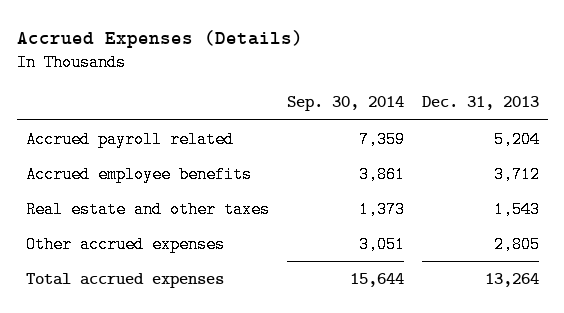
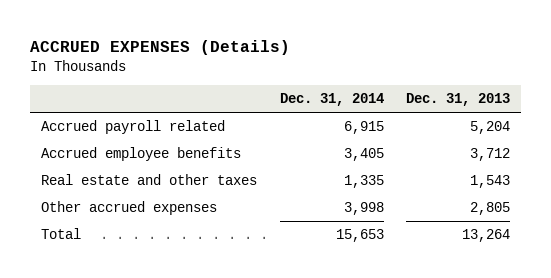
[16,29,303,48] Accrued Expenses (Details) -> [30,40,291,56] ACCRUED EXPENSES (Details)
[286,96,404,112] Sep. 30, 2014 -> none
none -> [279,93,384,107] Dec. 31, 2014
[25,272,224,288] Total accrued expenses -> [41,228,82,240] Total

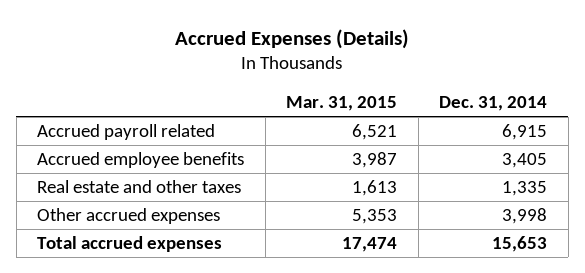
[30,40,291,56] ACCRUED EXPENSES (Details) -> [175,28,410,49] Accrued Expenses (Details)
[405,93,510,107] Dec. 31, 2013 -> none
none -> [286,95,398,111] Mar. 31, 2015
[41,228,82,240] Total -> [37,236,223,253] Total accrued expenses

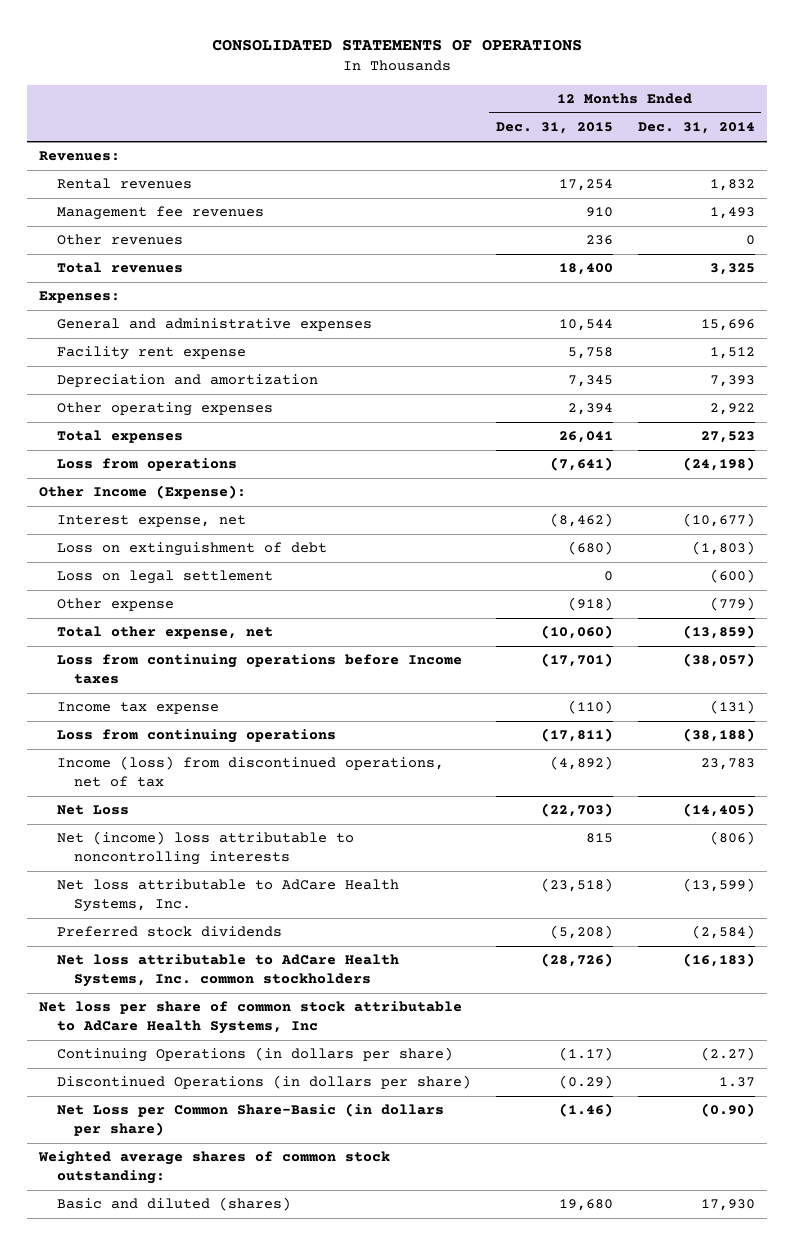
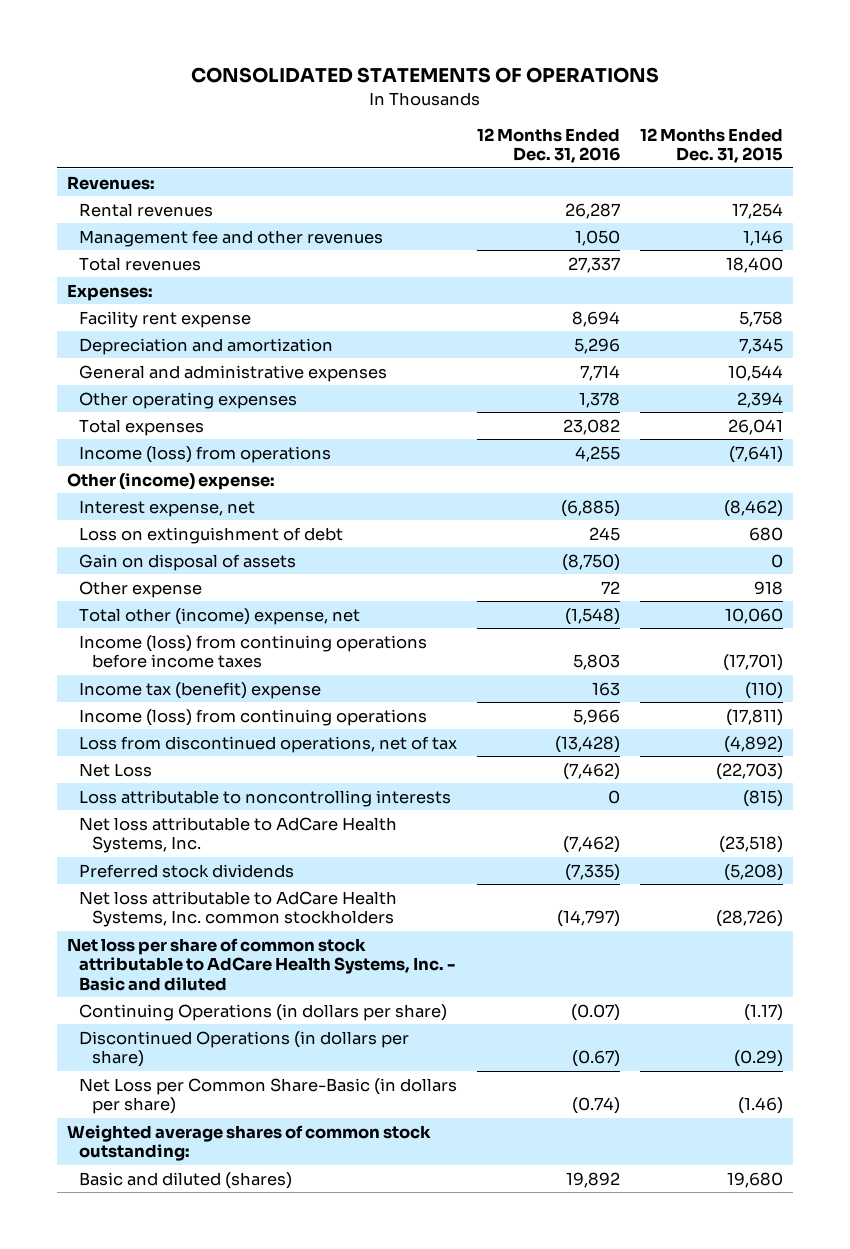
[637,122,755,135] Dec. 31, 2014 -> none
none -> [477,127,621,164] 12 Months Ended Dec. 31, 2016
[56,234,183,246] Other revenues -> none
[56,206,264,221] Management fee revenues -> [79,229,384,247] Management fee and other revenues
[585,207,613,218] 910 -> [743,229,784,246] 1,146
[56,318,372,332] General and administrative expenses -> [79,364,388,382] General and administrative expenses
[56,458,237,472] Loss from operations -> [79,445,332,463] Income (loss) from operations
[39,485,247,500] Other Income (Expense): -> [66,472,275,490] Other (income) expense:
[56,570,273,585] Loss on legal settlement -> none
[567,541,613,556] (680) -> [749,526,784,541] 680
none -> [79,553,297,571] Gain on disposal of assets
[567,597,613,612] (918) -> [754,580,784,595] 918
[56,626,273,640] Total other expense, net -> [79,607,361,625] Total other (income) expense, net
[540,625,613,640] (10,060) -> [725,607,784,624] 10,060
[56,654,462,684] Loss from continuing operations before Income taxes -> [79,634,428,669] Income (loss) from continuing operations before income taxes
[56,702,219,715] Income tax expense -> [79,681,322,699] Income tax (benefit) expense
[56,729,336,744] Loss from continuing operations -> [79,708,428,726] Income (loss) from continuing operations
[56,756,444,787] Income (loss) from discontinued operations, net of tax -> [79,735,458,753] Loss from discontinued operations, net of tax
[56,831,354,865] Net (income) loss attributable to noncontrolling interests -> [79,789,452,807] Loss attributable to noncontrolling interests
[585,833,613,844] 815 -> [743,789,784,807] (815)
[39,1001,463,1034] Net loss per share of common stock attributable to AdCare Health Systems, Inc -> [66,937,456,991] Net loss per share of common stock attributable to AdCare Health Systems, Inc. - Basic and diluted

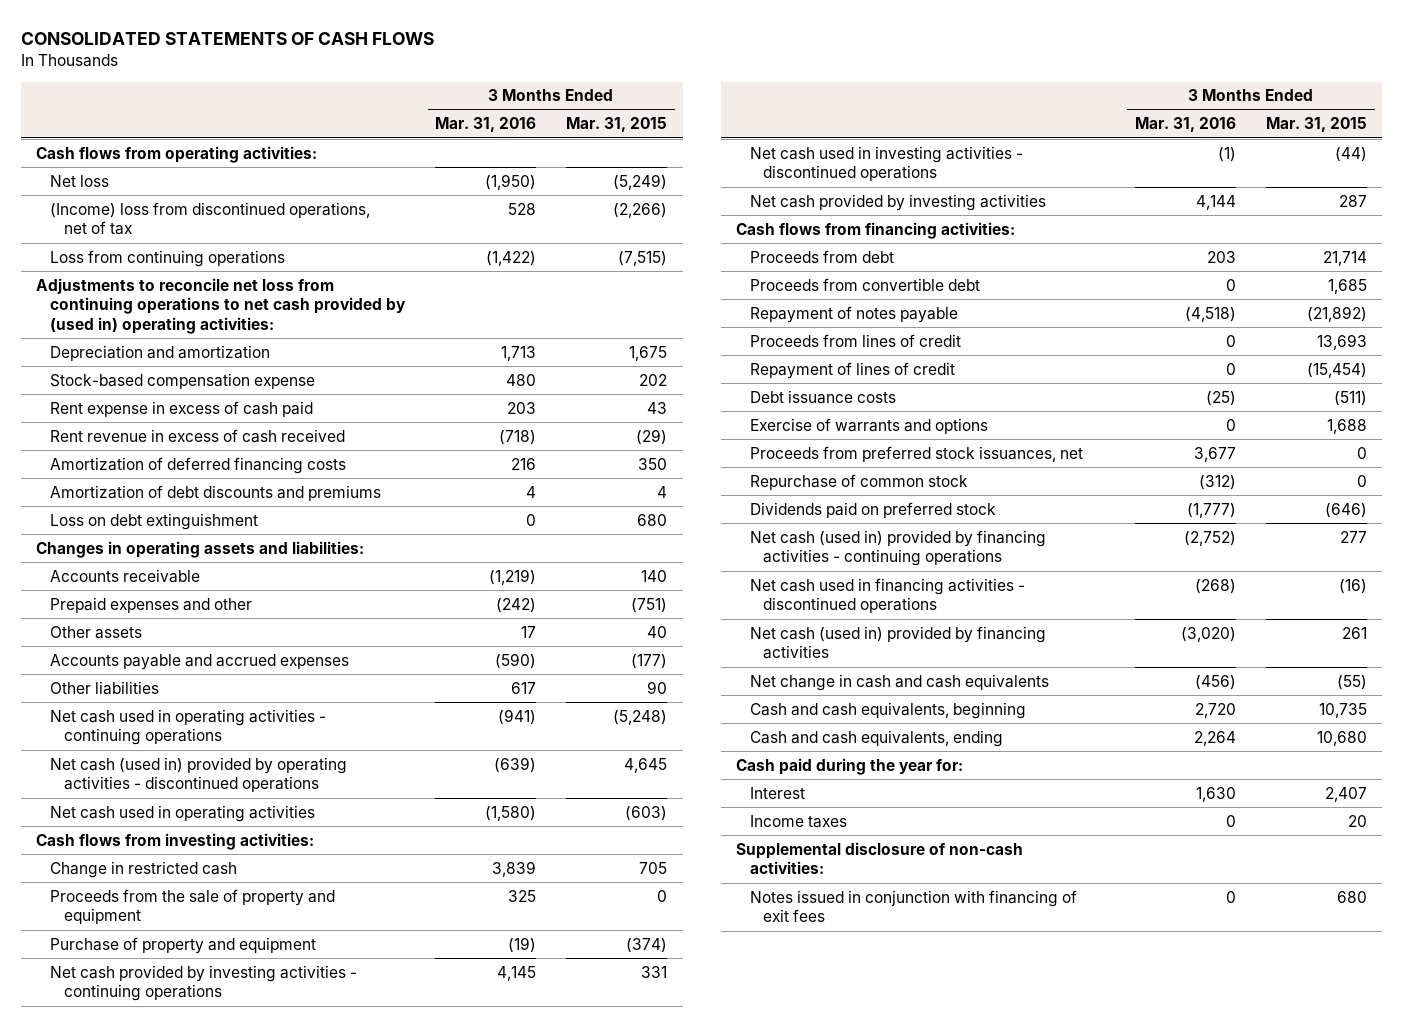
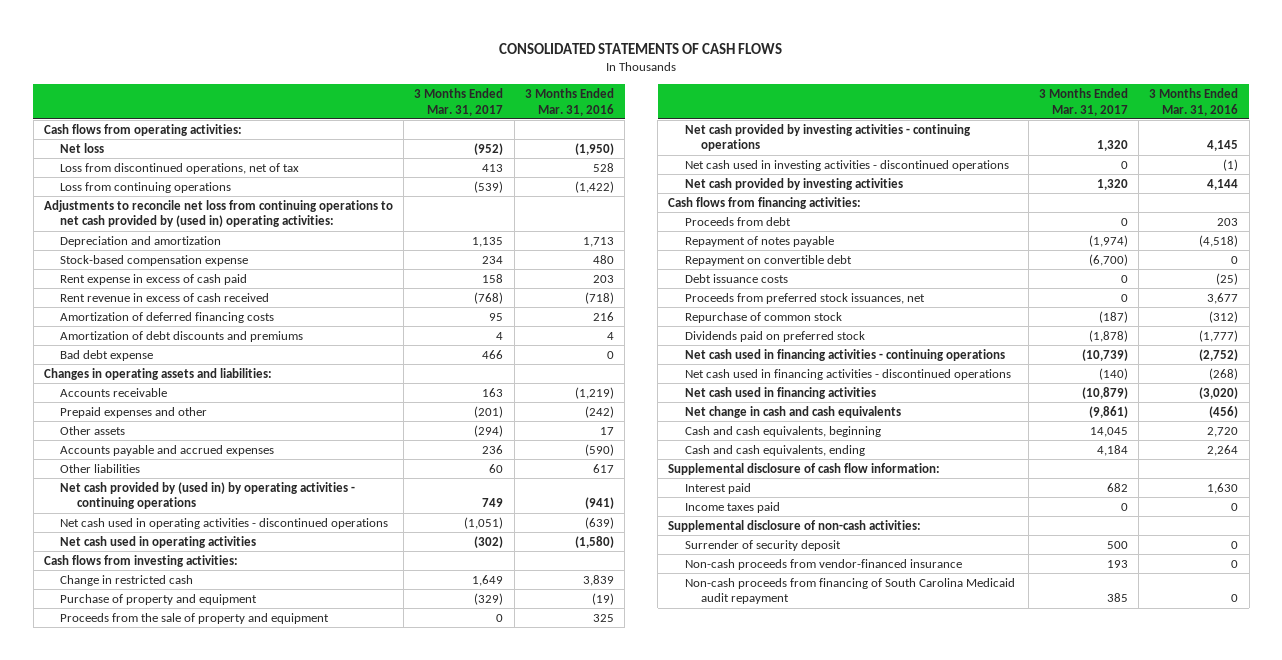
[566,117,668,133] Mar. 31, 2015 -> none
none -> [414,88,504,116] 3 Months Ended Mar. 31, 2017
[50,201,371,236] (Income) loss from discontinued operations, net of tax -> [60,162,300,174] Loss from discontinued operations, net of tax
[50,512,259,530] Loss on debt extinguishment -> none
none -> [60,349,154,361] Bad debt expense
[50,708,327,746] Net cash used in operating activities - continuing operations -> [60,481,356,510] Net cash provided by (used in) by operating activities - continuing operations
[50,756,348,793] Net cash (used in) provided by operating activities - discontinued operations -> [60,517,389,529] Net cash used in operating activities - discontinued operations
[50,888,336,925] Proceeds from the sale of property and equipment -> [60,612,330,624] Proceeds from the sale of property and equipment
[749,277,980,291] Proceeds from convertible debt -> none
[749,333,961,347] Proceeds from lines of credit -> none
[749,361,955,379] Repayment of lines of credit -> none
none -> [684,254,852,266] Repayment on convertible debt
[749,417,988,434] Exercise of warrants and options -> none
[749,529,1046,567] Net cash (used in) provided by financing activities - continuing operations -> [684,348,1005,361] Net cash used in financing activities - continuing operations
[749,625,1046,660] Net cash (used in) provided by financing activities -> [684,386,876,399] Net cash used in financing activities
[736,757,964,775] Cash paid during the year for: -> none
none -> [668,462,941,475] Supplemental disclosure of cash flow information:
[749,786,805,799] Interest -> [684,482,751,494] Interest paid
[749,814,847,828] Income taxes -> [684,501,780,513] Income taxes paid
[749,889,1077,923] Notes issued in conjunction with financing of exit fees -> none
none -> [684,539,841,551] Surrender of security deposit
none -> [684,558,962,570] Non-cash proceeds from vendor-financed insurance
none -> [684,577,1015,605] Non-cash proceeds from financing of South Carolina Medicaid audit repayment

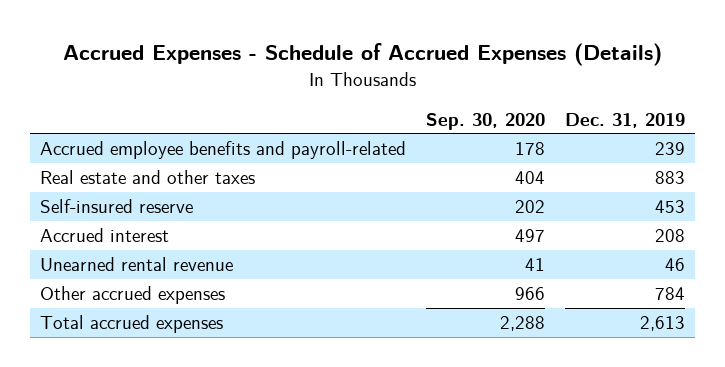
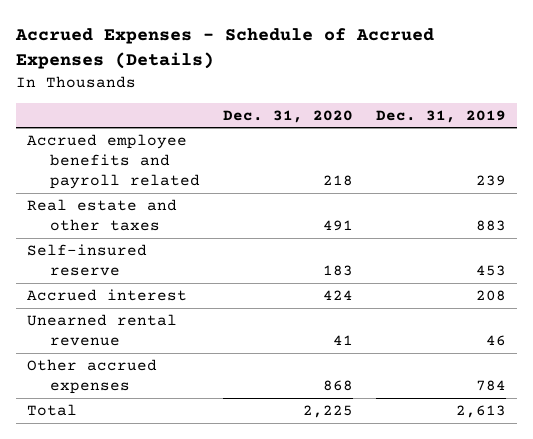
[426,112,546,130] Sep. 30, 2020 -> none
none -> [222,109,353,123] Dec. 31, 2020
[40,140,407,159] Accrued employee benefits and payroll-related -> [27,133,200,190] Accrued employee benefits and payroll related
[40,314,224,333] Total accrued expenses -> [27,403,78,416] Total

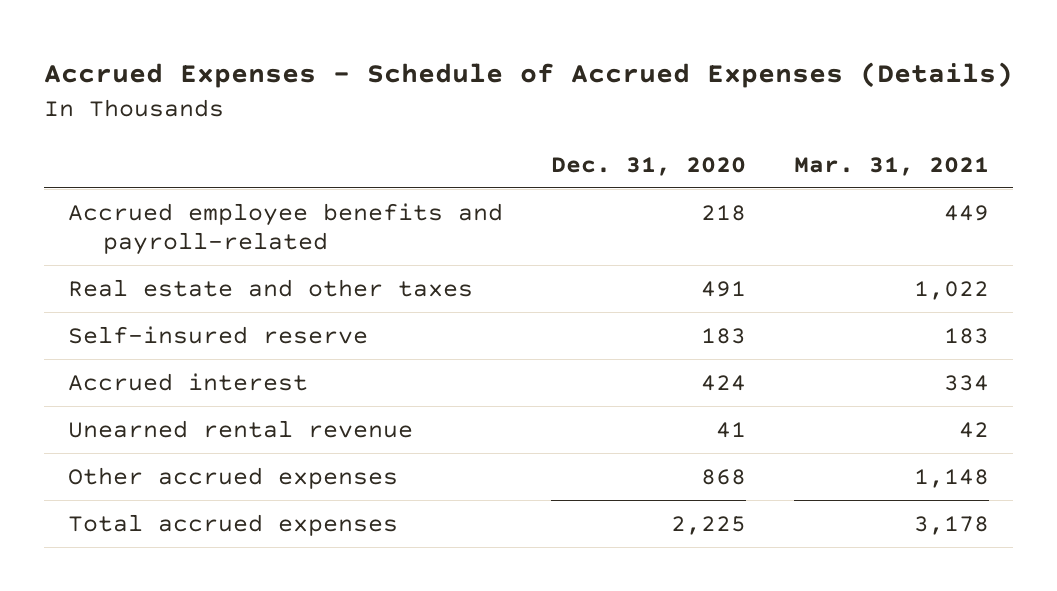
[375,109,506,123] Dec. 31, 2019 -> none
none -> [794,156,990,176] Mar. 31, 2021
[27,133,200,190] Accrued employee benefits and payroll related -> [67,202,503,256] Accrued employee benefits and payroll-related
[27,403,78,416] Total -> [67,513,398,536] Total accrued expenses

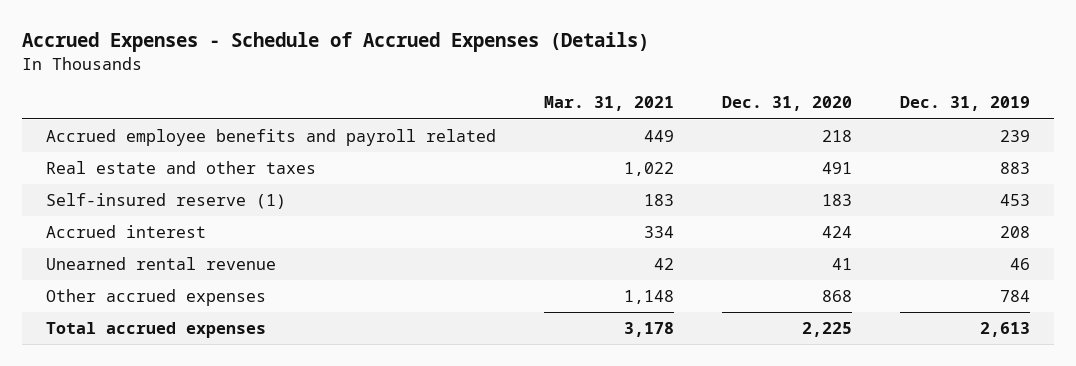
none -> [900,96,1031,112] Dec. 31, 2019
[67,202,503,256] Accrued employee benefits and payroll-related -> [45,129,496,147] Accrued employee benefits and payroll related
[67,325,368,344] Self-insured reserve -> [45,193,286,210] Self-insured reserve (1)

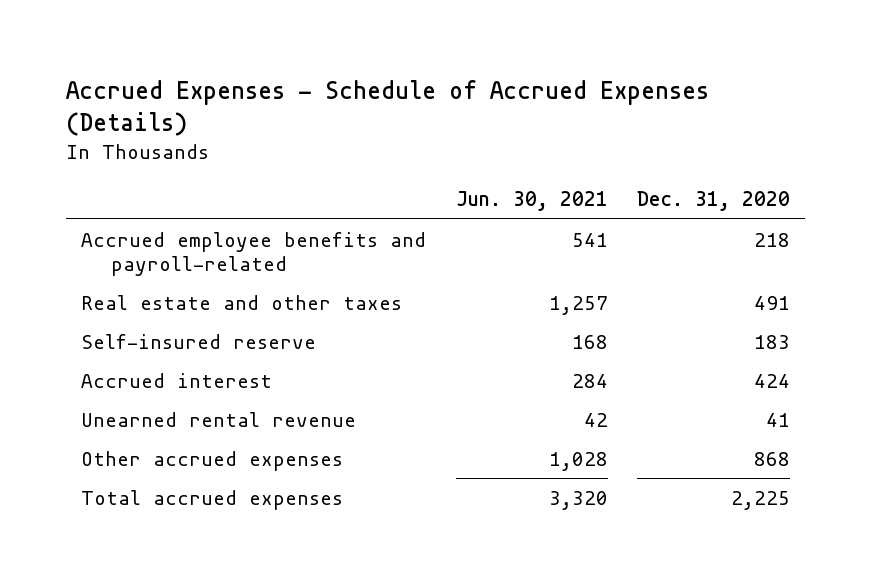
[544,96,675,112] Mar. 31, 2021 -> none
[900,96,1031,112] Dec. 31, 2019 -> none
none -> [455,191,608,212] Jun. 30, 2021
[45,129,496,147] Accrued employee benefits and payroll related -> [81,231,427,276] Accrued employee benefits and payroll-related
[45,193,286,210] Self-insured reserve (1) -> [81,333,317,349] Self-insured reserve

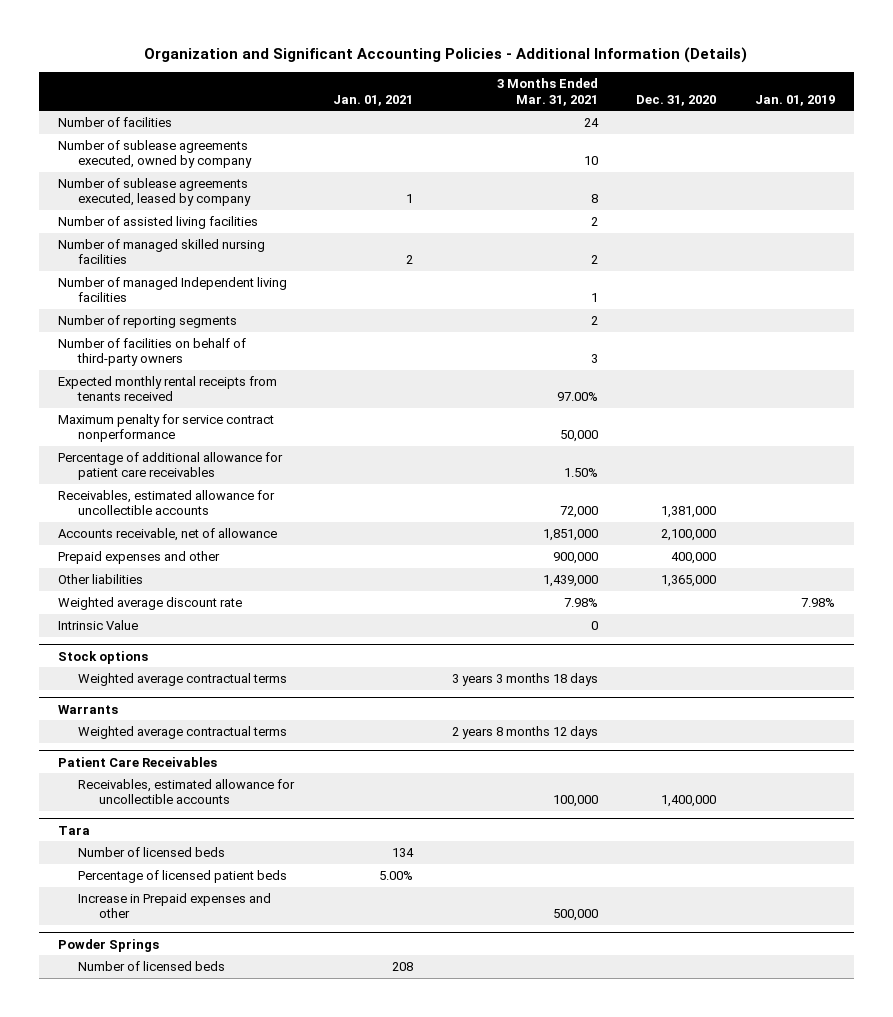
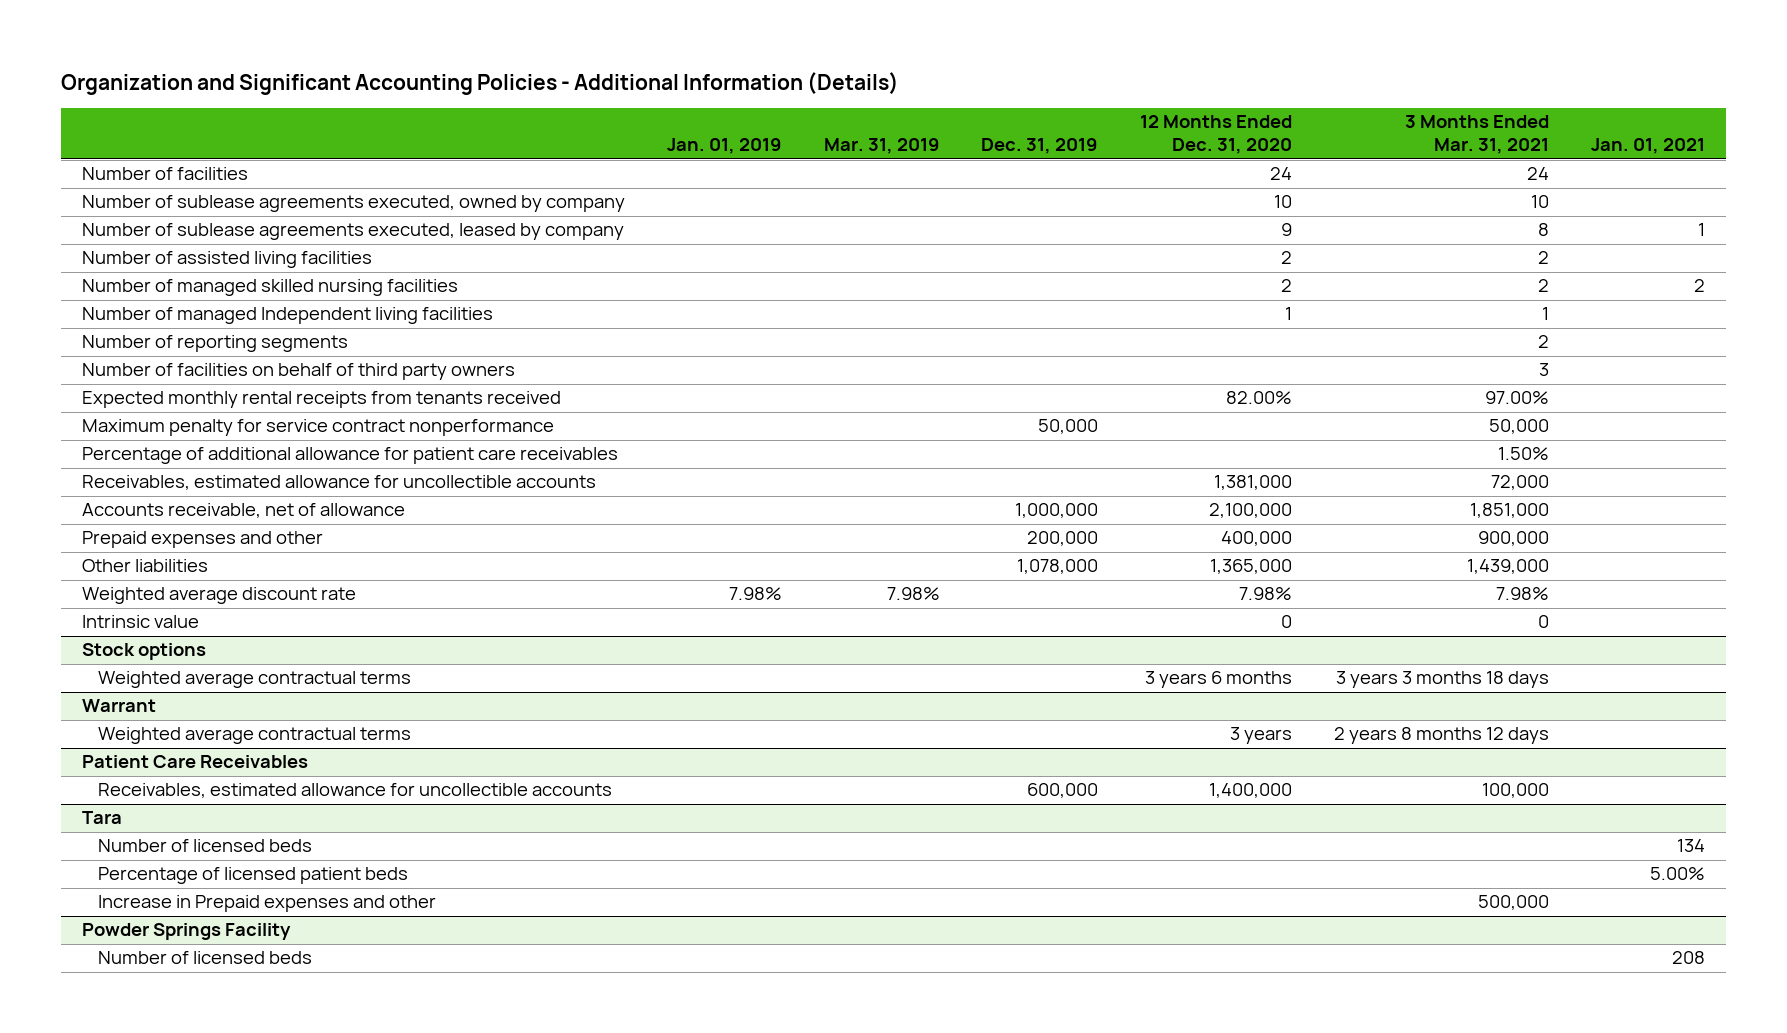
[636,94,717,106] Dec. 31, 2020 -> none
none -> [823,138,940,155] Mar. 31, 2019
none -> [981,138,1099,155] Dec. 31, 2019
none -> [1140,115,1293,155] 12 Months Ended Dec. 31, 2020
[58,337,247,367] Number of facilities on behalf of third-party owners -> [82,363,516,381] Number of facilities on behalf of third party owners
[58,619,139,630] Intrinsic Value -> [82,615,200,629] Intrinsic value
[58,704,119,714] Warrants -> [82,699,157,713] Warrant
[58,938,160,952] Powder Springs -> [82,923,292,941] Powder Springs Facility

